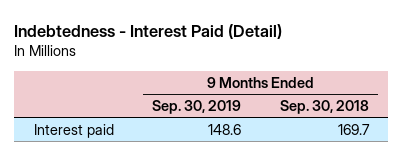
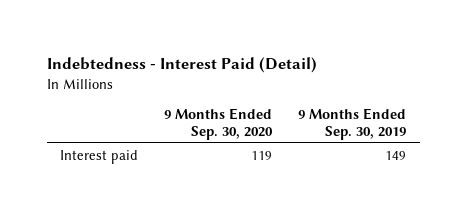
[279,99,369,114] Sep. 30, 2018 -> none
none -> [164,107,274,141] 9 Months Ended Sep. 30, 2020
[208,123,242,135] 148.6 -> [385,150,407,160] 149

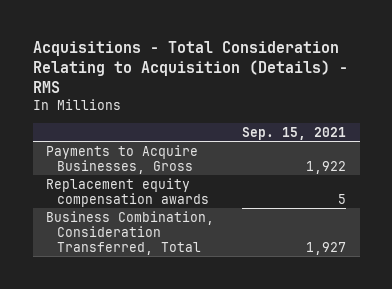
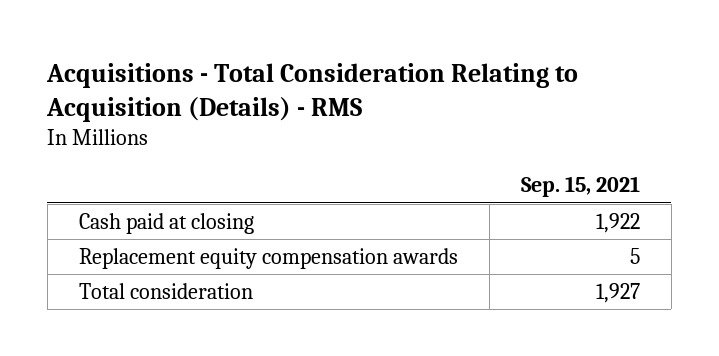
[46,144,199,174] Payments to Acquire Businesses, Gross -> [78,213,254,235] Cash paid at closing
[46,210,215,255] Business Combination, Consideration Transferred, Total -> [78,283,253,300] Total consideration

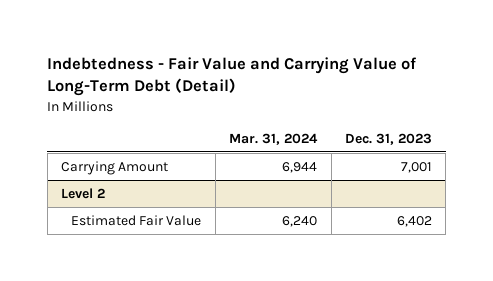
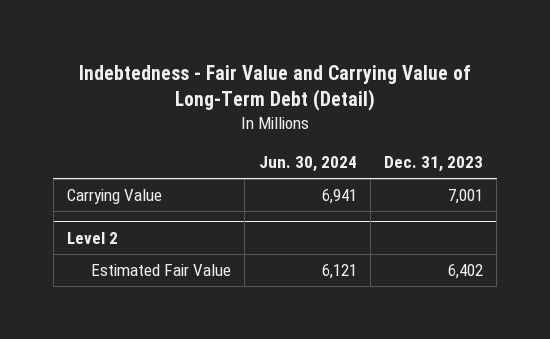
[229,132,319,145] Mar. 31, 2024 -> none
none -> [258,156,357,173] Jun. 30, 2024
[61,161,169,176] Carrying Amount -> [66,189,162,205] Carrying Value

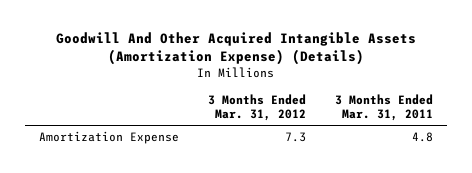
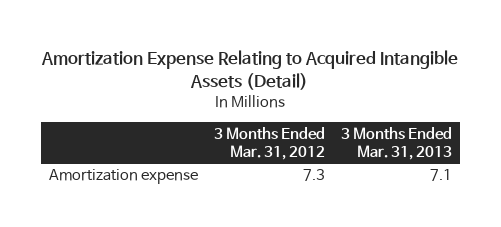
[55,32,416,66] Goodwill And Other Acquired Intangible Assets (Amortization Expense) (Details) -> [41,49,459,91] Amortization Expense Relating to Acquired Intangible Assets (Detail)
[334,94,433,122] 3 Months Ended Mar. 31, 2011 -> none
none -> [341,126,453,161] 3 Months Ended Mar. 31, 2013
[39,130,180,144] Amortization Expense -> [48,169,198,185] Amortization expense

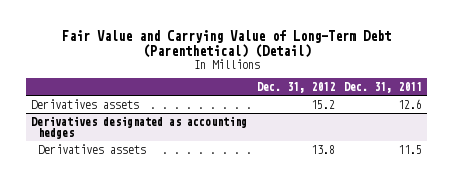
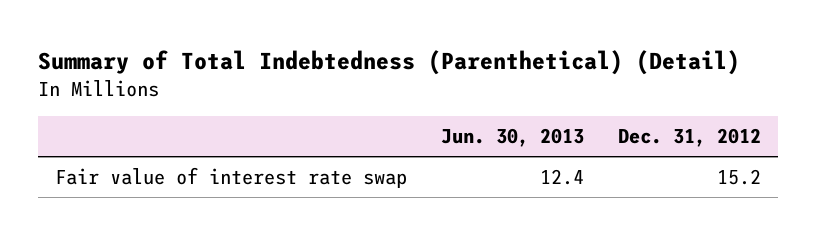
[61,30,391,58] Fair Value and Carrying Value of Long-Term Debt (Parenthetical) (Detail) -> [38,50,741,76] Summary of Total Indebtedness (Parenthetical) (Detail)
[344,82,423,94] Dec. 31, 2011 -> none
none -> [441,128,585,148] Jun. 30, 2013
[31,115,248,139] Derivatives designated as accounting hedges -> none
[38,143,147,154] Derivatives assets -> none
[31,98,140,109] Derivatives assets -> [55,166,408,188] Fair value of interest rate swap

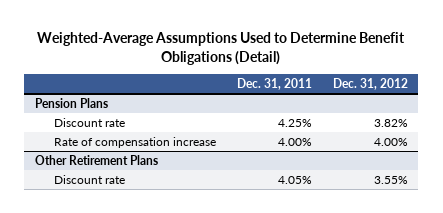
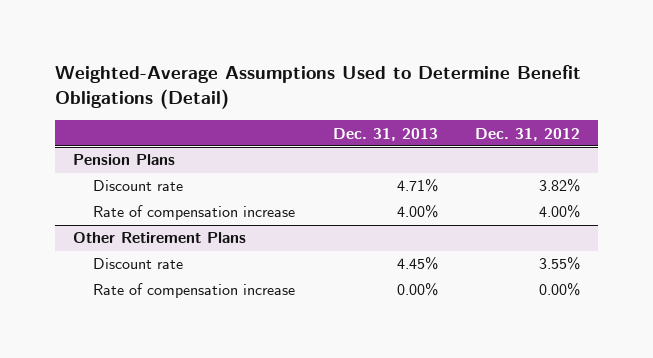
[236,78,312,91] Dec. 31, 2011 -> none
none -> [332,127,438,141] Dec. 31, 2013
none -> [93,283,296,299] Rate of compensation increase

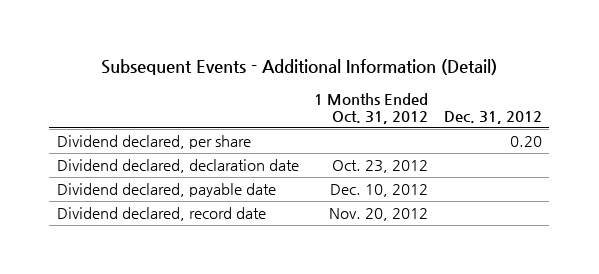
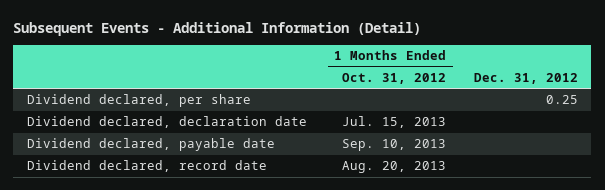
[509,135,542,147] 0.20 -> [545,95,578,105] 0.25
[332,159,429,173] Oct. 23, 2012 -> [342,116,447,129] Jul. 15, 2013
[330,183,429,197] Dec. 10, 2012 -> [342,139,447,152] Sep. 10, 2013
[329,207,429,221] Nov. 20, 2012 -> [342,161,447,174] Aug. 20, 2013

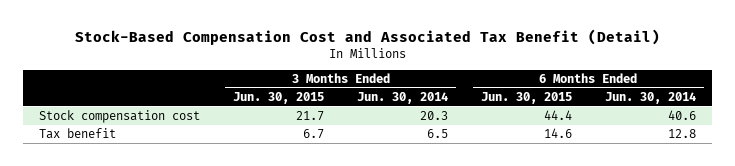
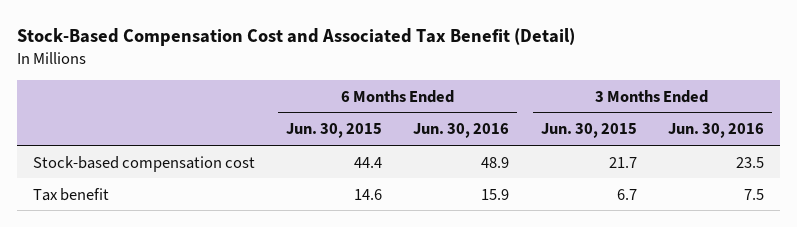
[357,92,449,105] Jun. 30, 2014 -> none
[604,92,696,105] Jun. 30, 2014 -> none
none -> [413,123,510,139] Jun. 30, 2016
none -> [667,123,764,139] Jun. 30, 2016
[39,110,201,124] Stock compensation cost -> [32,155,255,172] Stock-based compensation cost

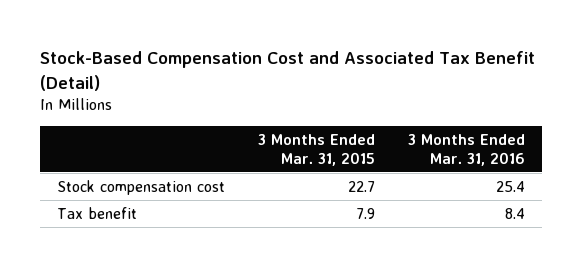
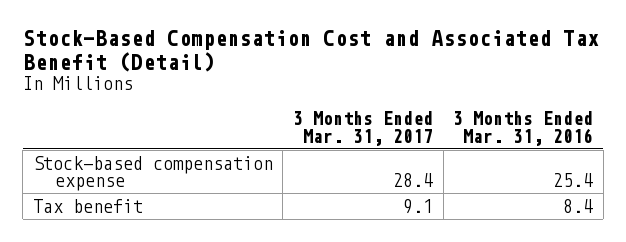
[257,133,375,166] 3 Months Ended Mar. 31, 2015 -> none
none -> [293,111,434,147] 3 Months Ended Mar. 31, 2017
[56,179,225,195] Stock compensation cost -> [32,155,273,192] Stock-based compensation expense

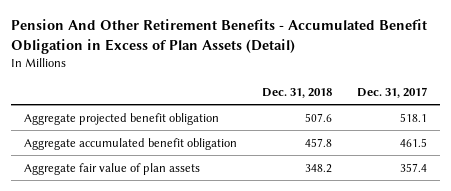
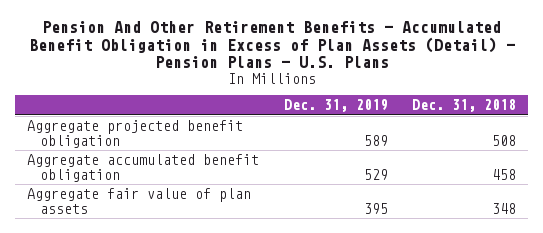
[10,19,427,54] Pension And Other Retirement Benefits - Accumulated Benefit Obligation in Excess of Plan Assets (Detail) -> [28,21,515,69] Pension And Other Retirement Benefits - Accumulated Benefit Obligation in Excess of Plan Assets (Detail) - Pension Plans - U.S. Plans
[357,86,428,98] Dec. 31, 2017 -> none
none -> [283,99,388,113] Dec. 31, 2019
[304,112,332,122] 507.6 -> [491,134,516,146] 508
[304,137,332,147] 457.8 -> [491,168,516,180] 458
[304,163,332,173] 348.2 -> [491,202,516,214] 348

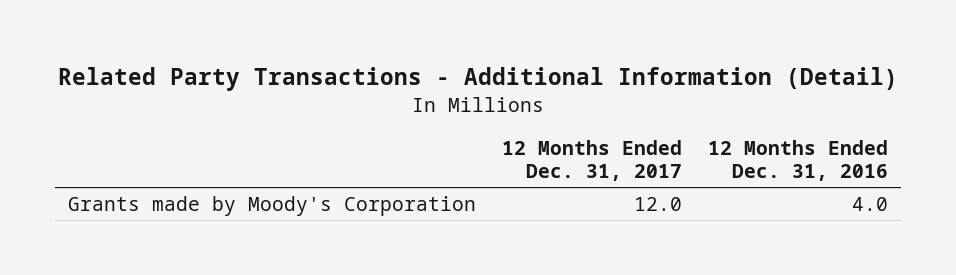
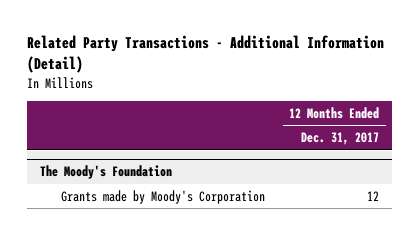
[708,139,889,182] 12 Months Ended Dec. 31, 2016 -> none
none -> [39,165,172,180] The Moody's Foundation
[634,197,683,212] 12.0 -> [367,190,380,201] 12

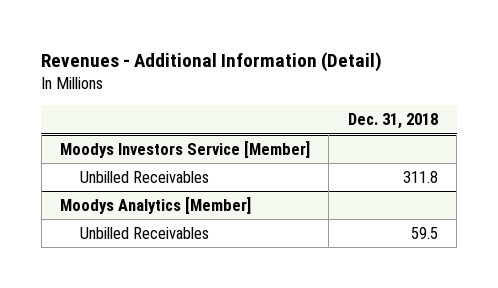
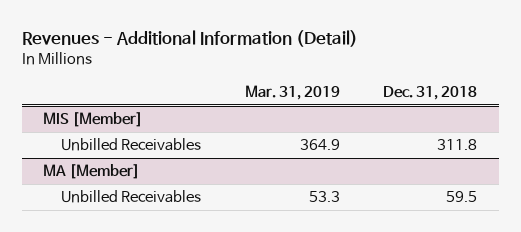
none -> [244,85,340,101] Mar. 31, 2019
[60,140,311,158] Moodys Investors Service [Member] -> [43,112,144,128] MIS [Member]
[60,196,252,214] Moodys Analytics [Member] -> [43,164,141,180] MA [Member]

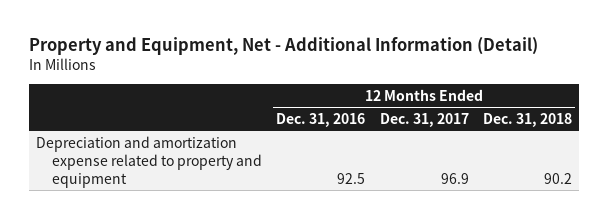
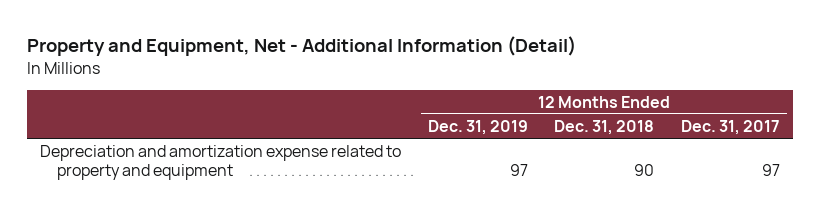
[276,112,366,127] Dec. 31, 2016 -> none
none -> [427,120,528,136] Dec. 31, 2019
[440,172,469,184] 96.9 -> [761,163,780,176] 97
[543,172,572,184] 90.2 -> [634,163,655,176] 90

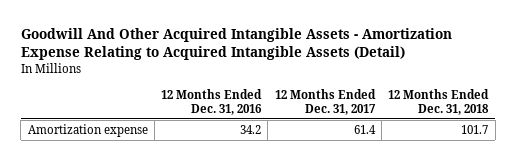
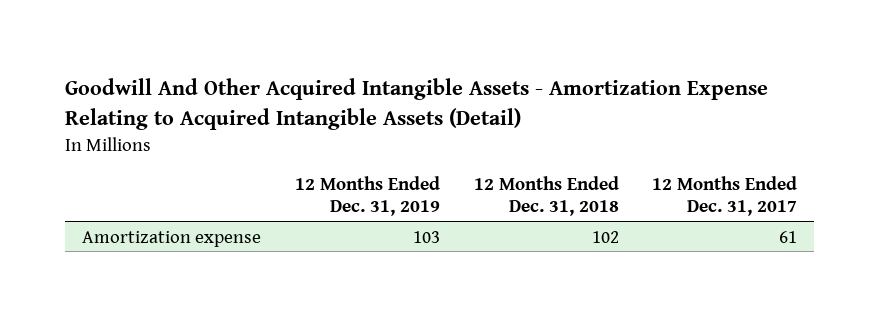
[161,88,263,116] 12 Months Ended Dec. 31, 2016 -> none
none -> [294,176,440,217] 12 Months Ended Dec. 31, 2019
[353,125,376,135] 61.4 -> [779,230,798,243] 61
[461,125,489,135] 101.7 -> [591,230,619,243] 102

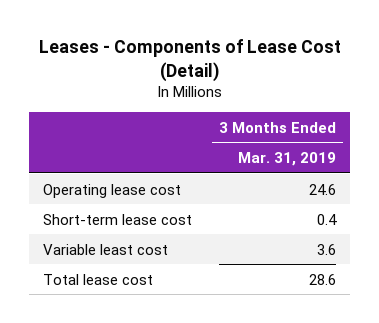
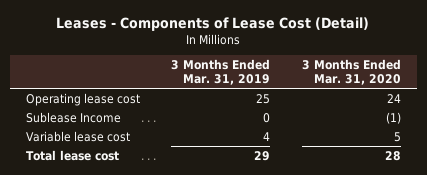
none -> [302,59,402,86] 3 Months Ended Mar. 31, 2020
[42,213,192,225] Short-term lease cost -> none
[309,183,337,195] 24.6 -> [256,93,271,104] 25
none -> [25,111,121,123] Sublease Income
[42,243,168,255] Variable least cost -> [25,130,130,142] Variable lease cost
[317,243,337,255] 3.6 -> [263,131,271,141] 4
[309,273,337,285] 28.6 -> [254,150,271,161] 29

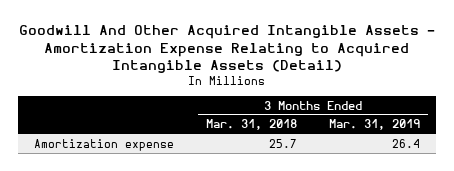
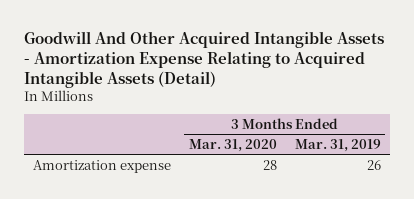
[205,119,297,131] Mar. 31, 2018 -> none
none -> [188,138,277,152] Mar. 31, 2020
[391,138,420,148] 26.4 -> [366,159,381,170] 26

